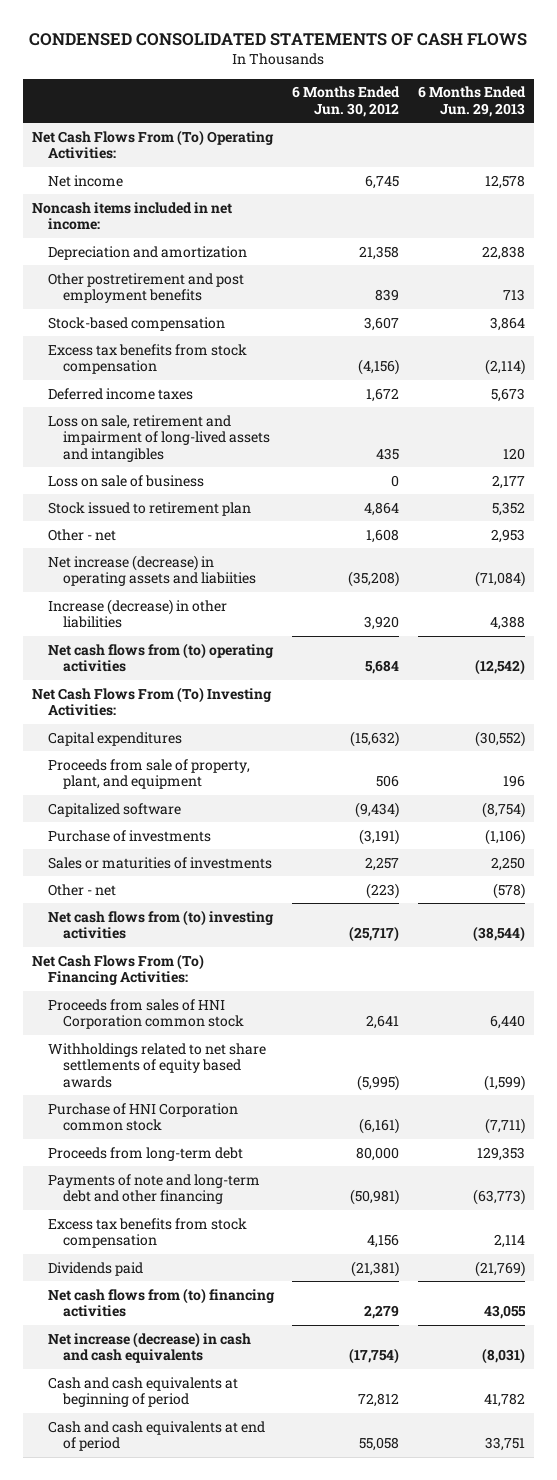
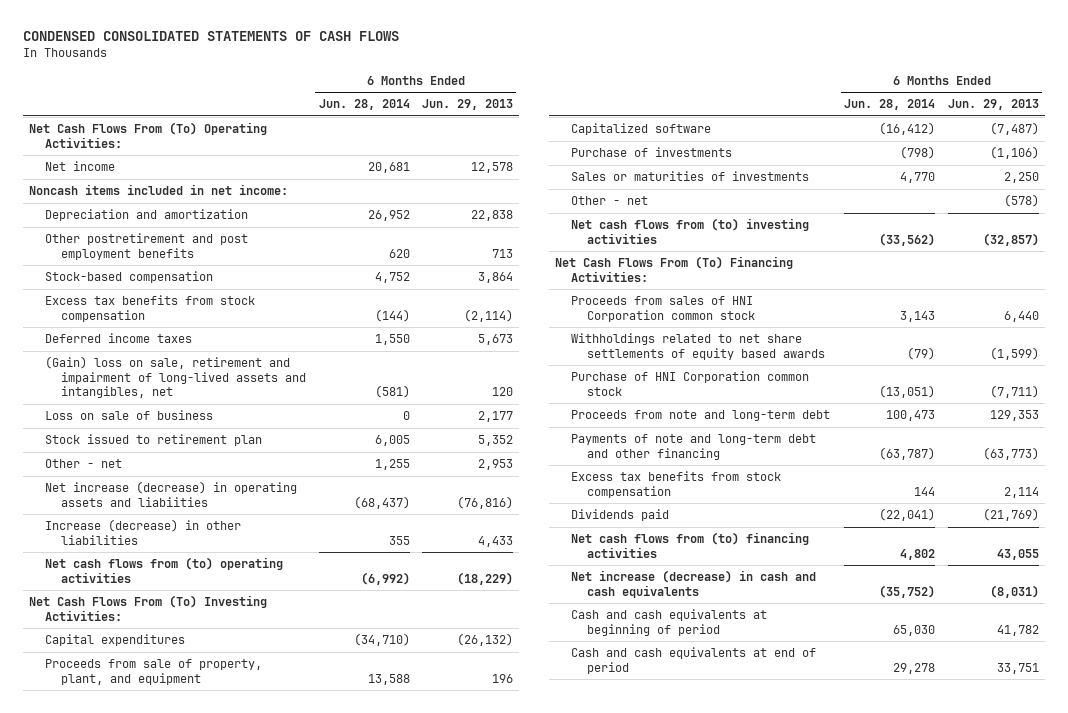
[292,86,401,117] 6 Months Ended Jun. 30, 2012 -> none
none -> [318,99,410,111] Jun. 28, 2014
[47,414,271,462] Loss on sale, retirement and impairment of long-lived assets and intangibles -> [45,356,307,399] (Gain) loss on sale, retirement and impairment of long-lived assets and intangibles, net
[474,571,525,588] (71,084) -> [457,495,514,509] (76,816)
[489,616,525,631] 4,388 -> [478,535,514,547] 4,433
[474,659,525,676] (12,542) -> [457,571,514,585] (18,229)
[474,730,525,747] (30,552) -> [457,633,514,647] (26,132)
[481,801,525,818] (8,754) -> [989,122,1039,136] (7,487)
[472,926,525,943] (38,544) -> [982,232,1039,246] (32,857)
[47,1146,243,1161] Proceeds from long-term debt -> [570,410,830,422] Proceeds from note and long-term debt

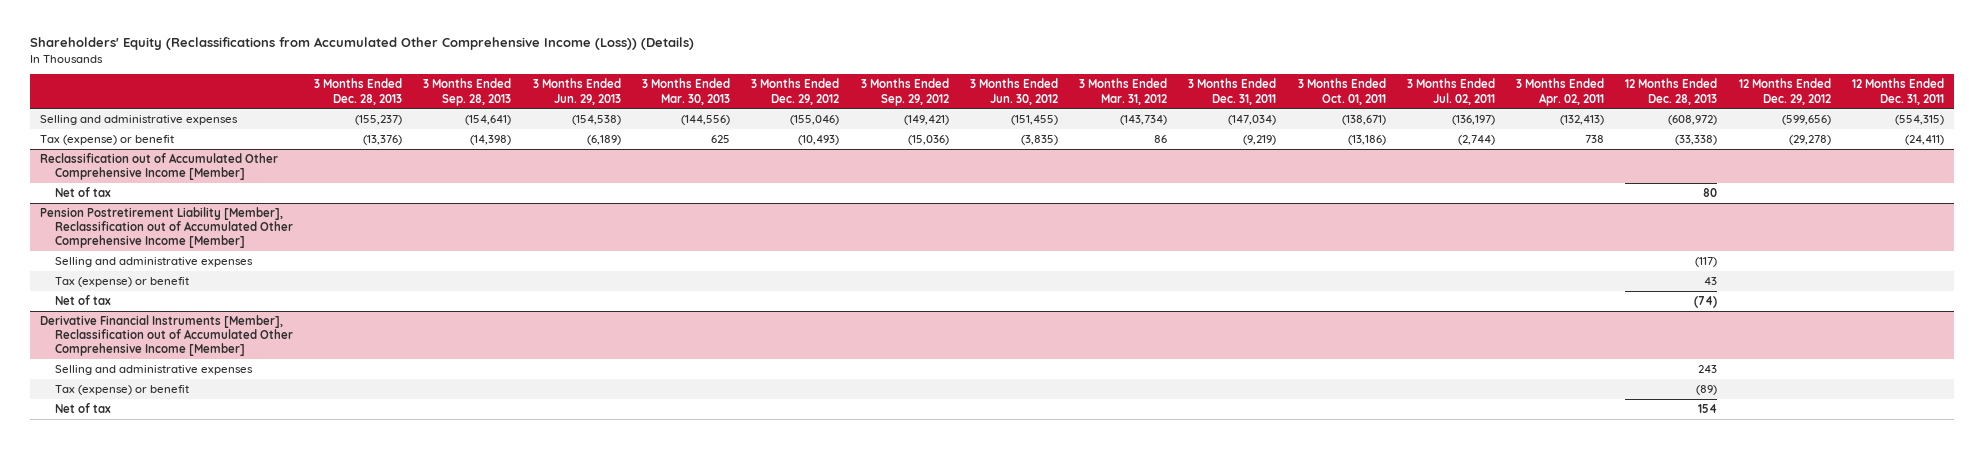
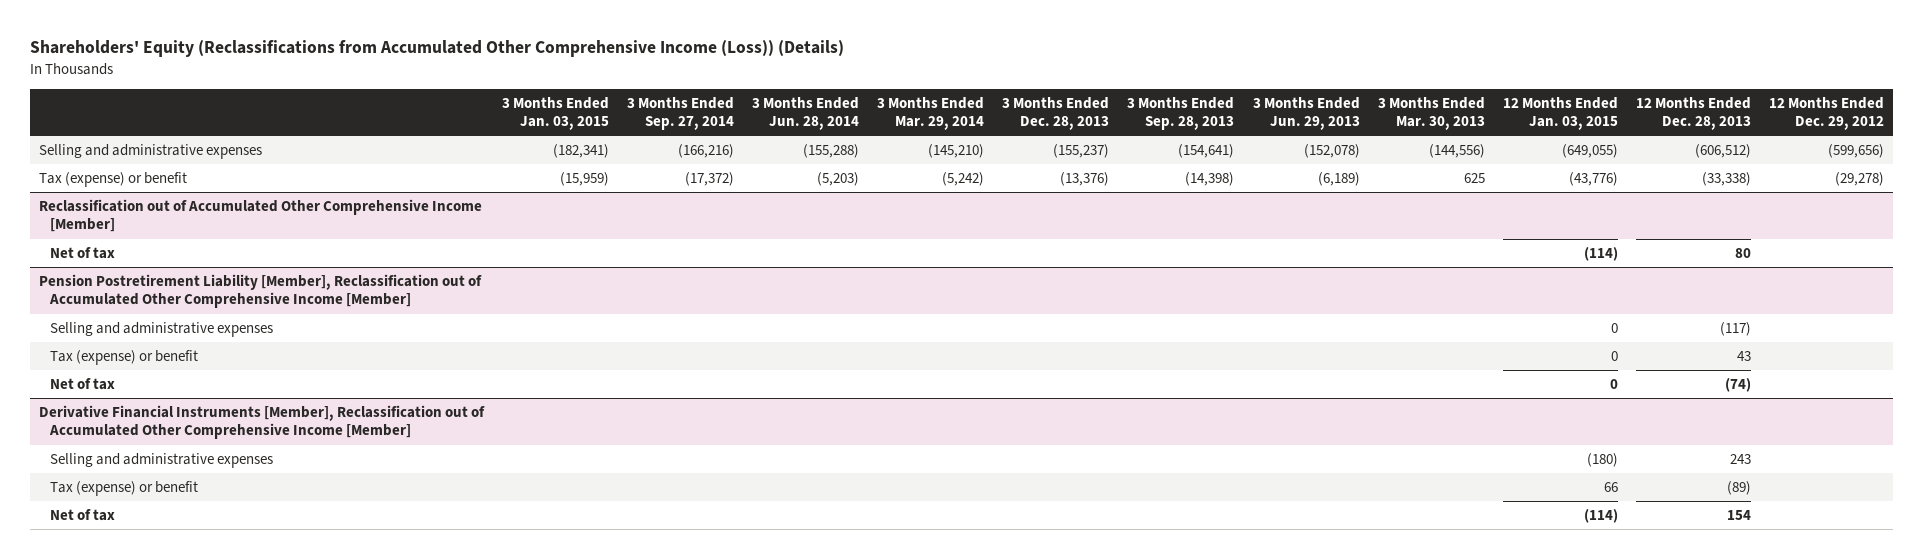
[751,78,840,105] 3 Months Ended Dec. 29, 2012 -> none
[860,78,949,106] 3 Months Ended Sep. 29, 2012 -> none
[969,78,1058,105] 3 Months Ended Jun. 30, 2012 -> none
[1079,78,1168,105] 3 Months Ended Mar. 31, 2012 -> none
[1188,78,1277,105] 3 Months Ended Dec. 31, 2011 -> none
[1297,78,1386,105] 3 Months Ended Oct. 01, 2011 -> none
[1406,78,1495,105] 3 Months Ended Jul. 02, 2011 -> none
[1516,78,1605,106] 3 Months Ended Apr. 02, 2011 -> none
[1851,78,1944,105] 12 Months Ended Dec. 31, 2011 -> none
none -> [501,97,609,131] 3 Months Ended Jan. 03, 2015
none -> [626,97,734,131] 3 Months Ended Sep. 27, 2014
none -> [752,97,860,131] 3 Months Ended Jun. 28, 2014
none -> [877,97,985,131] 3 Months Ended Mar. 29, 2014
none -> [1502,97,1618,131] 12 Months Ended Jan. 03, 2015
[571,115,621,126] (154,538) -> [1303,144,1360,159] (152,078)
[1668,115,1718,126] (608,972) -> [1695,144,1752,159] (606,512)

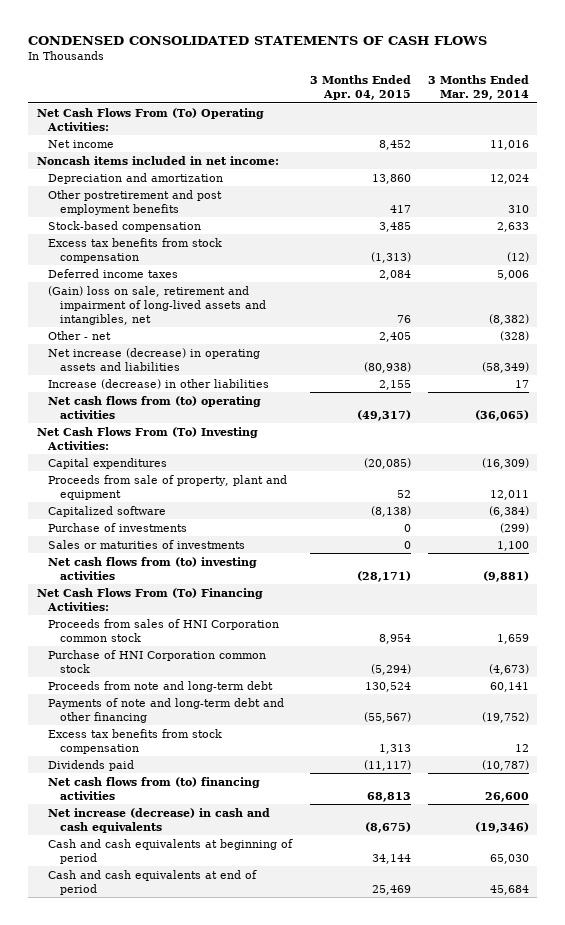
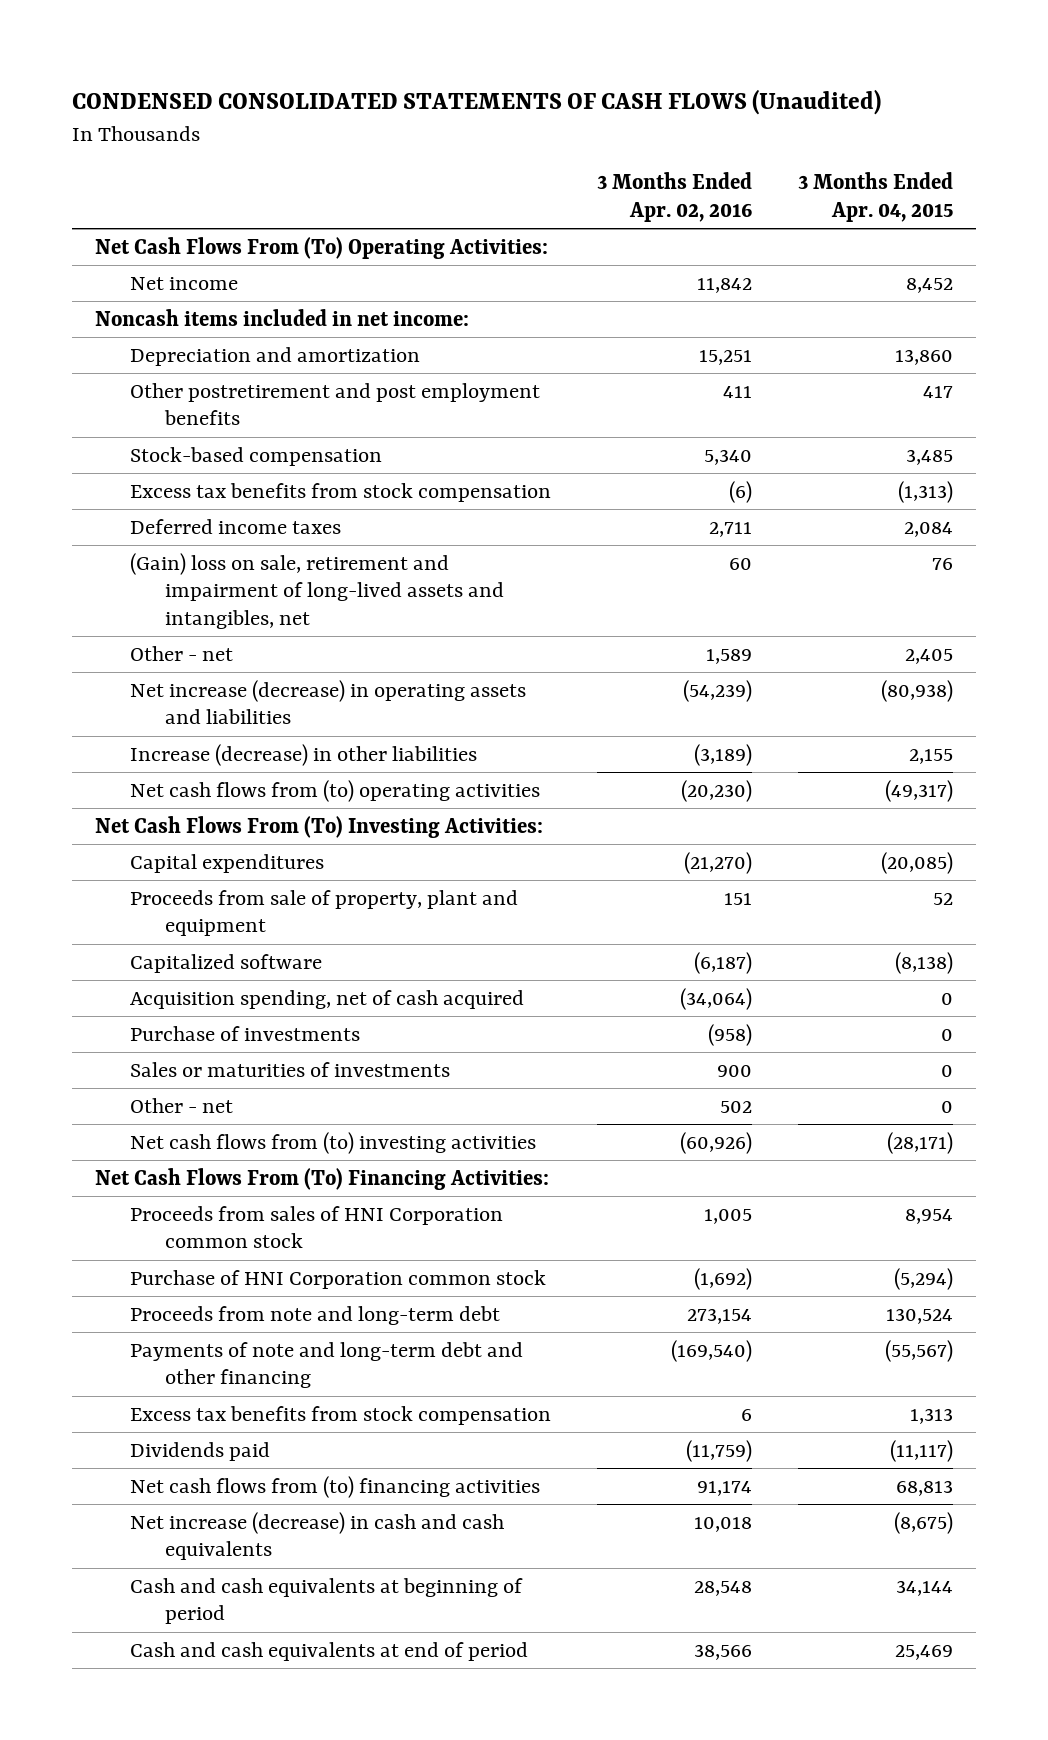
[28,36,488,46] CONDENSED CONSOLIDATED STATEMENTS OF CASH FLOWS -> [72,88,882,115] CONDENSED CONSOLIDATED STATEMENTS OF CASH FLOWS (Unaudited)
[427,75,529,101] 3 Months Ended Mar. 29, 2014 -> none
none -> [596,172,752,222] 3 Months Ended Apr. 02, 2016
none -> [129,989,524,1009] Acquisition spending, net of cash acquired
none -> [129,1097,233,1113] Other - net

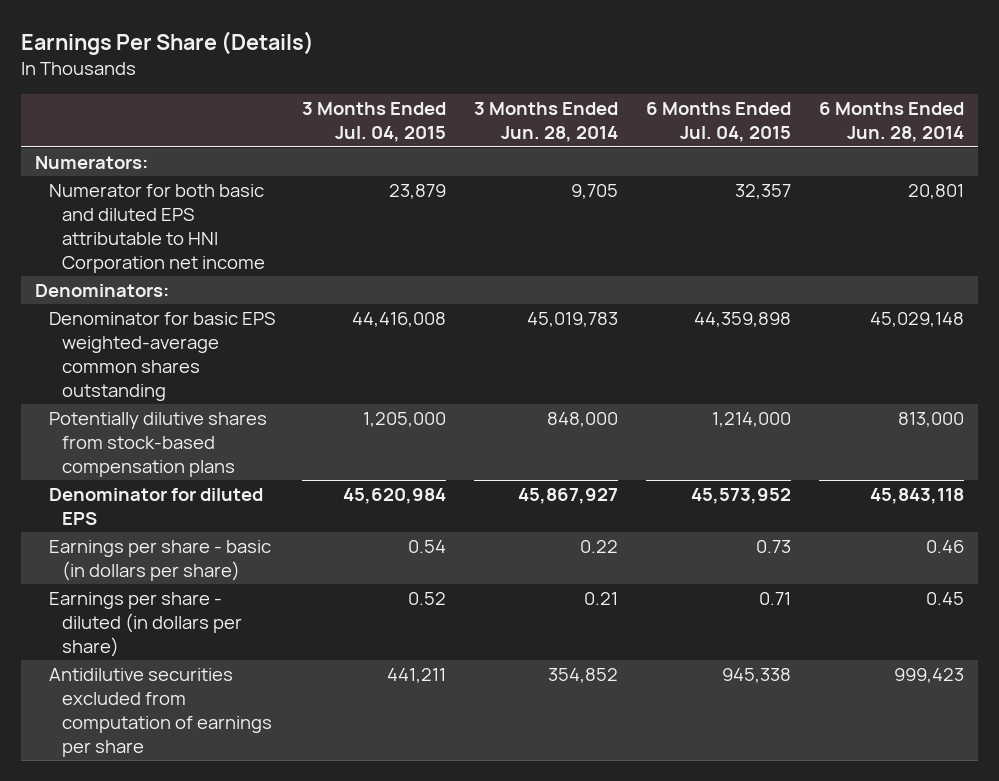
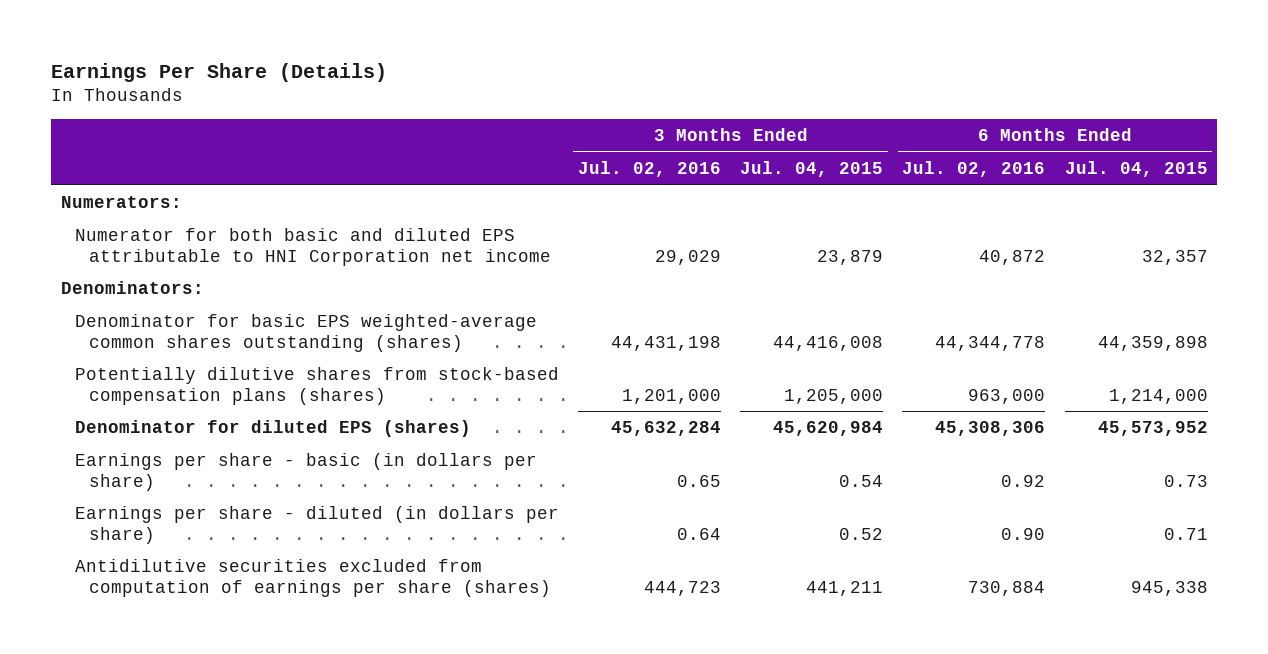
[474,102,619,143] 3 Months Ended Jun. 28, 2014 -> none
[818,102,964,143] 6 Months Ended Jun. 28, 2014 -> none
none -> [578,161,722,178] Jul. 02, 2016
none -> [902,161,1046,178] Jul. 02, 2016
[48,312,275,401] Denominator for basic EPS weighted-average common shares outstanding -> [75,314,538,352] Denominator for basic EPS weighted-average common shares outstanding (shares)
[48,412,267,477] Potentially dilutive shares from stock-based compensation plans -> [75,367,560,405] Potentially dilutive shares from stock-based compensation plans (shares)
[48,488,263,525] Denominator for diluted EPS -> [75,420,472,438] Denominator for diluted EPS (shares)
[48,668,272,757] Antidilutive securities excluded from computation of earnings per share -> [75,559,552,597] Antidilutive securities excluded from computation of earnings per share (shares)

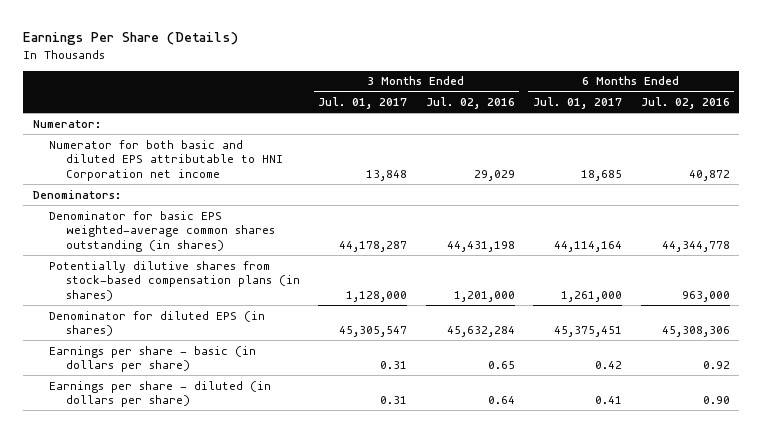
[740,161,884,178] Jul. 04, 2015 -> none
[1064,161,1208,178] Jul. 04, 2015 -> none
none -> [318,97,408,110] Jul. 01, 2017
none -> [533,97,623,110] Jul. 01, 2017
[60,196,182,209] Numerators: -> [32,119,101,128] Numerator:
[75,314,538,352] Denominator for basic EPS weighted-average common shares outstanding (shares) -> [49,210,275,252] Denominator for basic EPS weighted-average common shares outstanding (in shares)
[75,367,560,405] Potentially dilutive shares from stock-based compensation plans (shares) -> [49,260,300,301] Potentially dilutive shares from stock-based compensation plans (in shares)
[75,420,472,438] Denominator for diluted EPS (shares) -> [49,310,266,337] Denominator for diluted EPS (in shares)
[75,559,552,597] Antidilutive securities excluded from computation of earnings per share (shares) -> none

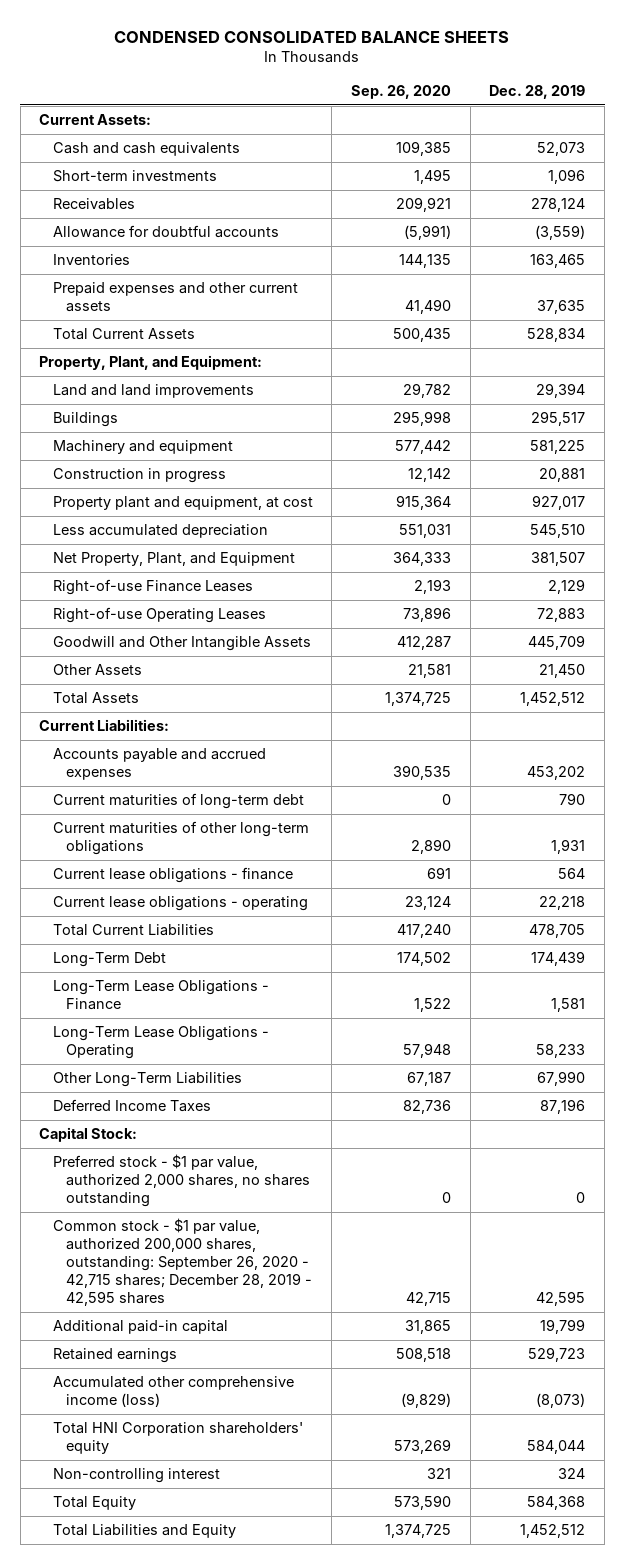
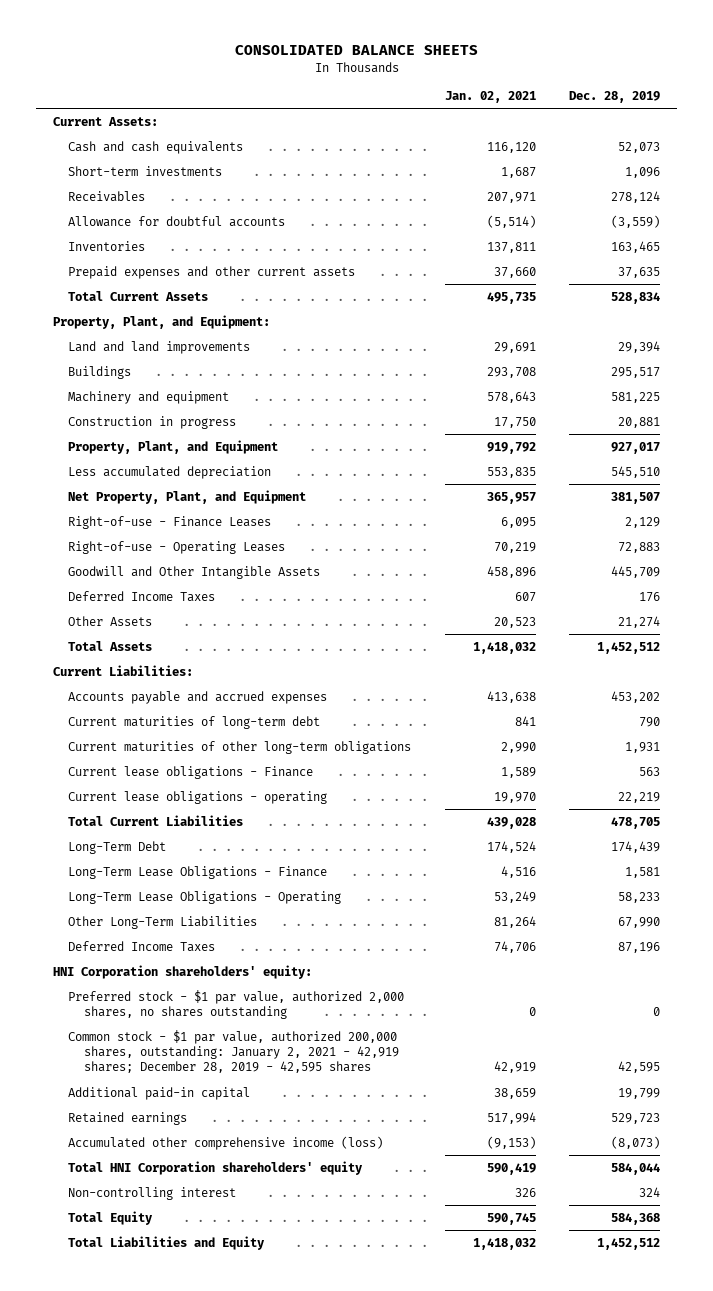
[114,30,510,43] CONDENSED CONSOLIDATED BALANCE SHEETS -> [234,45,478,56] CONSOLIDATED BALANCE SHEETS
[351,85,452,100] Sep. 26, 2020 -> none
none -> [444,91,536,104] Jan. 02, 2021
[52,496,313,511] Property plant and equipment, at cost -> [68,439,279,454] Property, Plant, and Equipment
[52,579,253,596] Right-of-use Finance Leases -> [68,515,272,529] Right-of-use - Finance Leases
[52,607,266,624] Right-of-use Operating Leases -> [68,540,286,554] Right-of-use - Operating Leases
none -> [68,590,216,602] Deferred Income Taxes
[539,664,586,679] 21,450 -> [618,615,661,628] 21,274
[52,867,293,884] Current lease obligations - finance -> [68,765,314,779] Current lease obligations - Finance
[558,868,586,880] 564 -> [639,766,661,776] 563
[539,896,586,911] 22,218 -> [618,791,661,803] 22,219
[39,1127,138,1143] Capital Stock: -> none
none -> [53,964,313,979] HNI Corporation shareholders' equity:
[52,1218,313,1307] Common stock - $1 par value, authorized 200,000 shares, outstanding: September 26, 2020 - 42,715 shares; December 28, 2019 - 42,595 shares -> [68,1029,399,1074] Common stock - $1 par value, authorized 200,000 shares, outstanding: January 2, 2021 - 42,919 shares; December 28, 2019 - 42,595 shares

